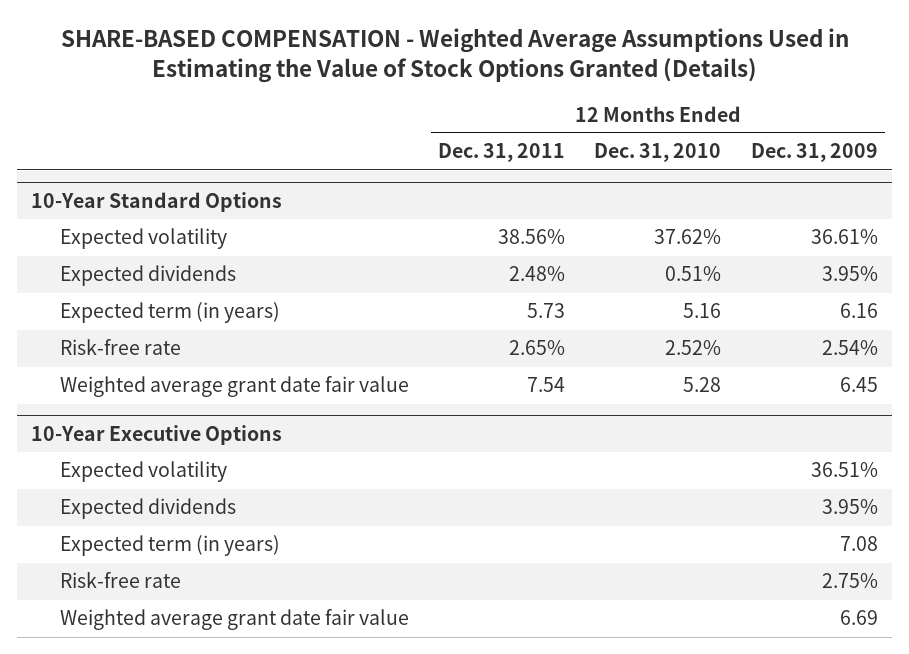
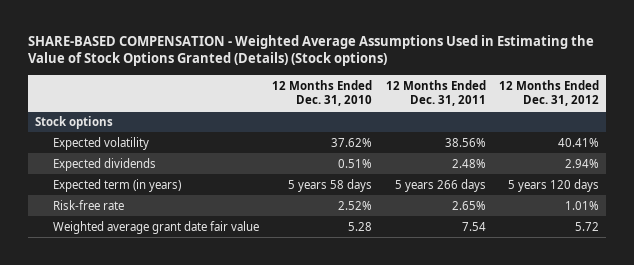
[60,27,849,83] SHARE-BASED COMPENSATION - Weighted Average Assumptions Used in Estimating the Value of Stock Options Granted (Details) -> [28,34,595,67] SHARE-BASED COMPENSATION - Weighted Average Assumptions Used in Estimating the Value of Stock Options Granted (Details) (Stock options)
[750,143,878,163] Dec. 31, 2009 -> none
none -> [498,79,599,106] 12 Months Ended Dec. 31, 2012
[31,191,283,212] 10-Year Standard Options -> [34,115,113,129] Stock options
[527,303,566,319] 5.73 -> [394,178,486,192] 5 years 266 days
[683,303,722,319] 5.16 -> [288,178,373,192] 5 years 58 days
[31,424,283,445] 10-Year Executive Options -> none
[59,461,227,483] Expected volatility -> none
[59,498,236,520] Expected dividends -> none
[59,535,280,557] Expected term (in years) -> none
[59,572,181,589] Risk-free rate -> none
[59,609,409,631] Weighted average grant date fair value -> none

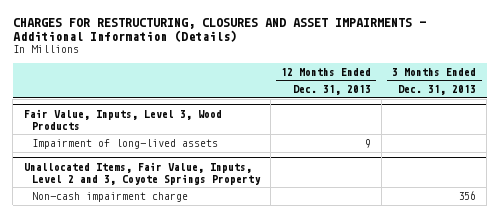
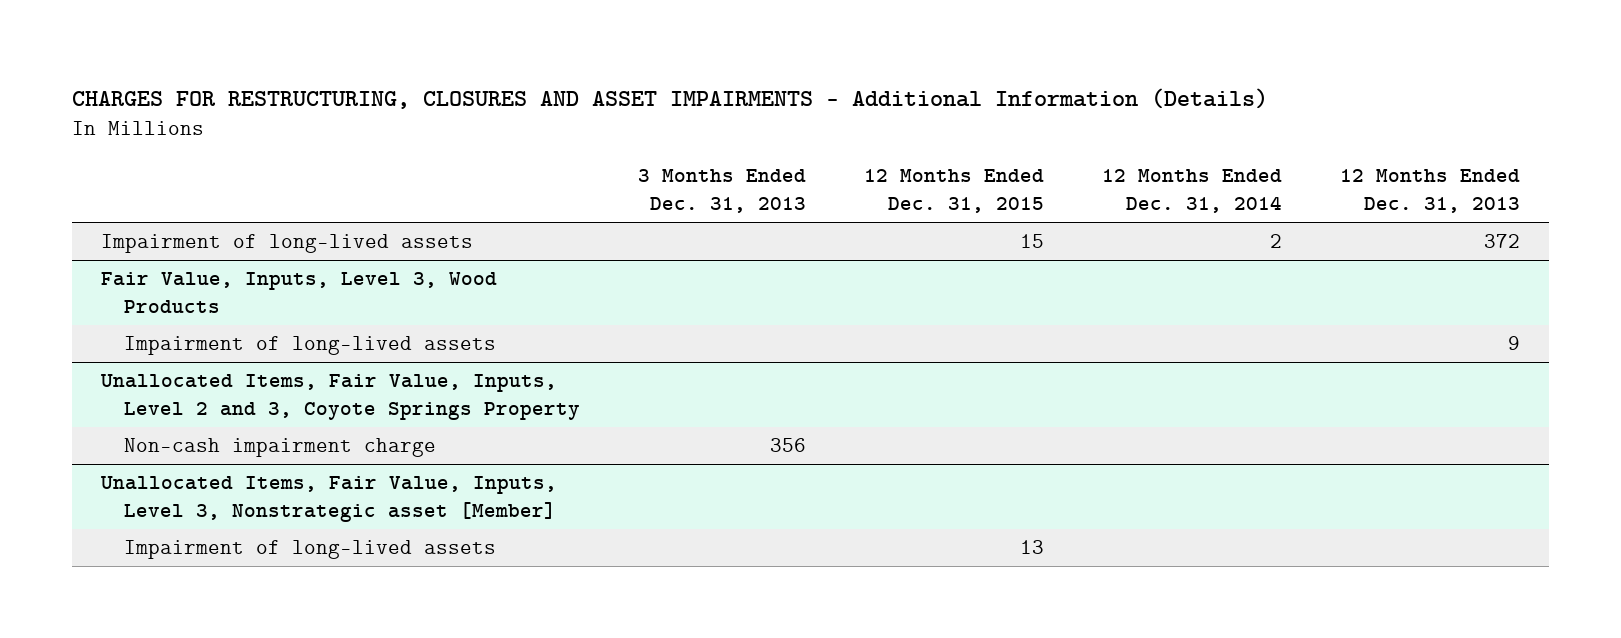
none -> [864,169,1045,214] 12 Months Ended Dec. 31, 2015
none -> [1101,169,1282,214] 12 Months Ended Dec. 31, 2014
none -> [101,233,474,253] Impairment of long-lived assets
none -> [100,475,558,523] Unallocated Items, Fair Value, Inputs, Level 3, Nonstrategic asset [Member]
none -> [124,539,497,559] Impairment of long-lived assets

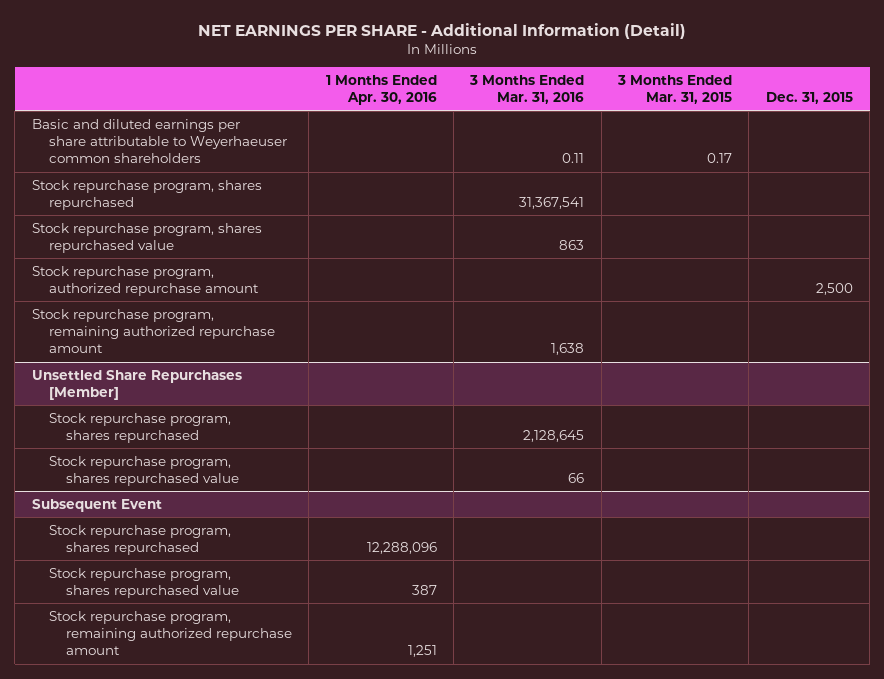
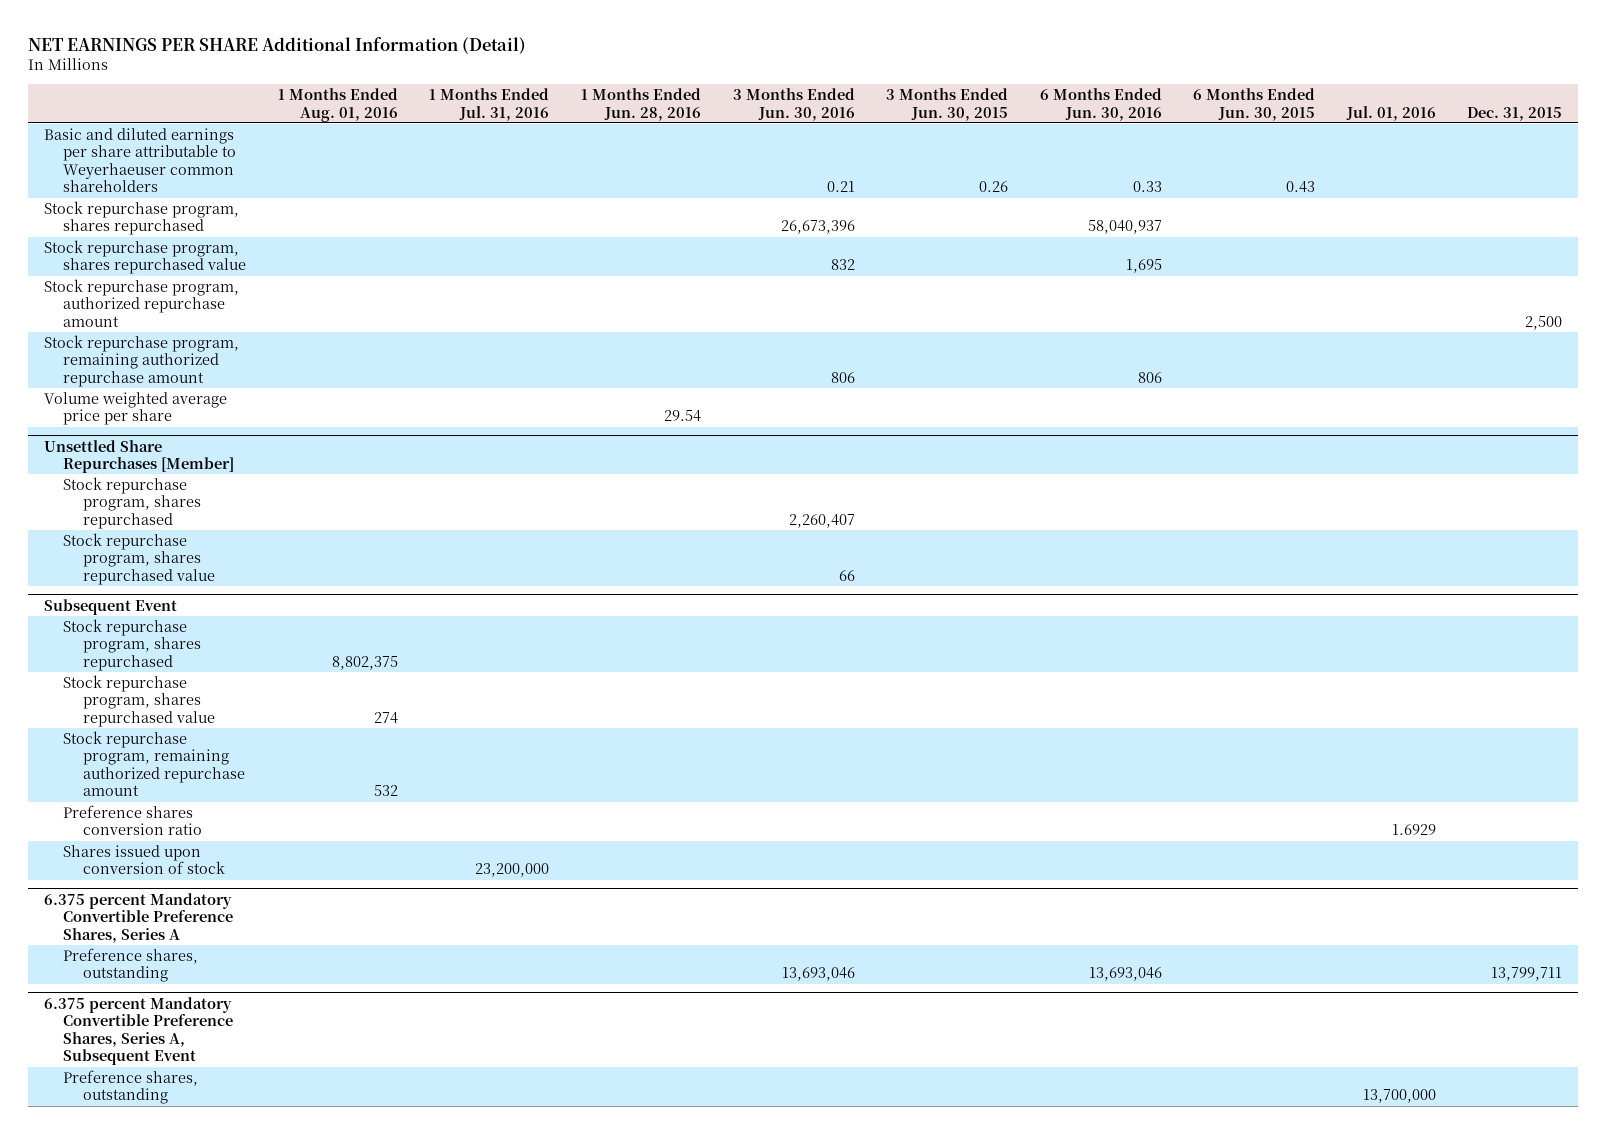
[198,22,687,39] NET EARNINGS PER SHARE - Additional Information (Detail) -> [28,36,527,54] NET EARNINGS PER SHARE Additional Information (Detail)
[325,74,437,106] 1 Months Ended Apr. 30, 2016 -> none
[469,74,585,105] 3 Months Ended Mar. 31, 2016 -> none
[617,74,733,105] 3 Months Ended Mar. 31, 2015 -> none
none -> [277,88,398,122] 1 Months Ended Aug. 01, 2016
none -> [429,88,550,121] 1 Months Ended Jul. 31, 2016
none -> [580,88,701,121] 1 Months Ended Jun. 28, 2016
none -> [732,88,855,121] 3 Months Ended Jun. 30, 2016
none -> [886,88,1009,121] 3 Months Ended Jun. 30, 2015
none -> [1039,88,1162,121] 6 Months Ended Jun. 30, 2016
none -> [1193,88,1316,121] 6 Months Ended Jun. 30, 2015
none -> [1345,105,1436,121] Jul. 01, 2016
none -> [44,391,228,426] Volume weighted average price per share
none -> [63,804,202,836] Preference shares conversion ratio
none -> [63,844,225,875] Shares issued upon conversion of stock
none -> [44,892,234,943] 6.375 percent Mandatory Convertible Preference Shares, Series A
none -> [63,947,199,983] Preference shares, outstanding
none -> [44,996,234,1066] 6.375 percent Mandatory Convertible Preference Shares, Series A, Subsequent Event
none -> [63,1069,199,1105] Preference shares, outstanding

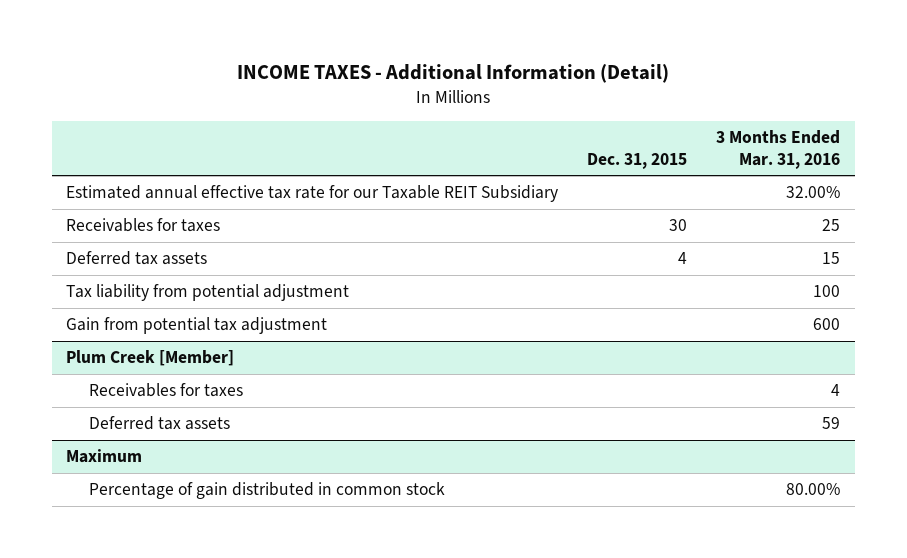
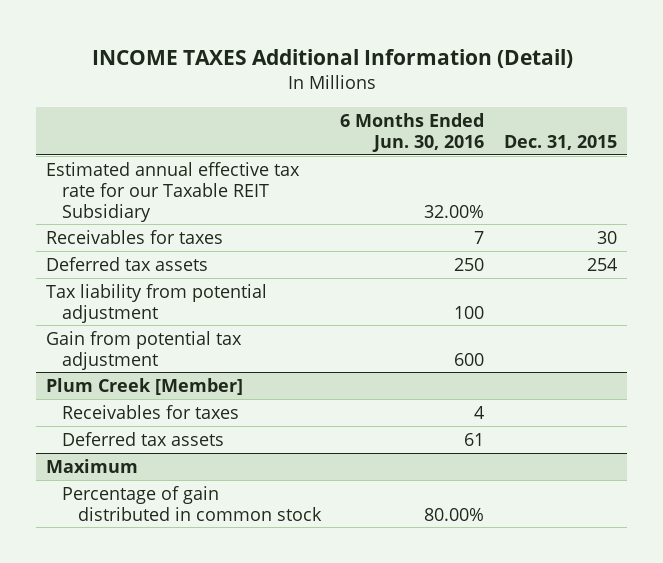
[237,64,670,84] INCOME TAXES - Additional Information (Detail) -> [91,48,573,68] INCOME TAXES Additional Information (Detail)
[716,130,841,169] 3 Months Ended Mar. 31, 2016 -> none
none -> [340,113,485,153] 6 Months Ended Jun. 30, 2016
[678,252,688,265] 4 -> [586,257,617,271] 254

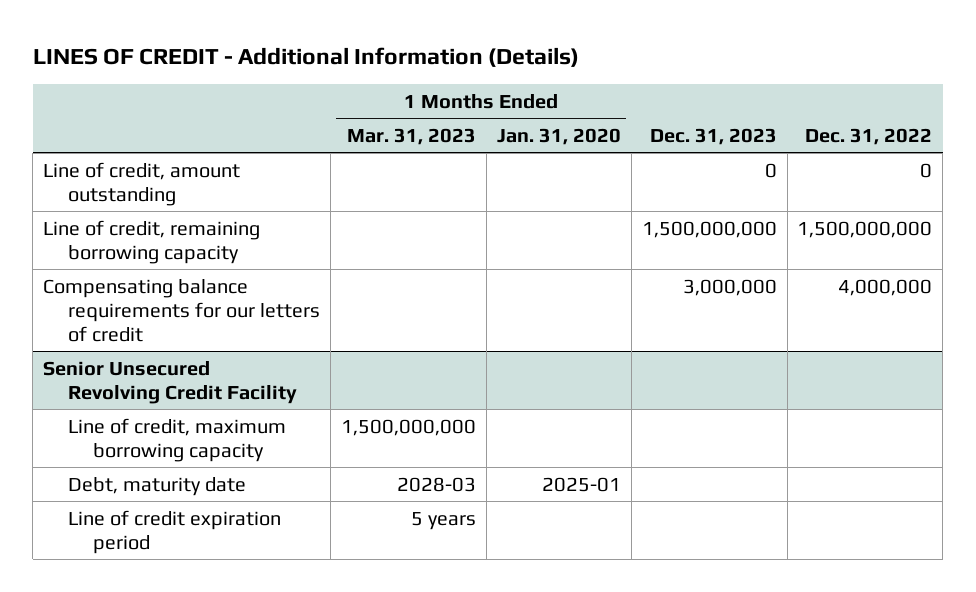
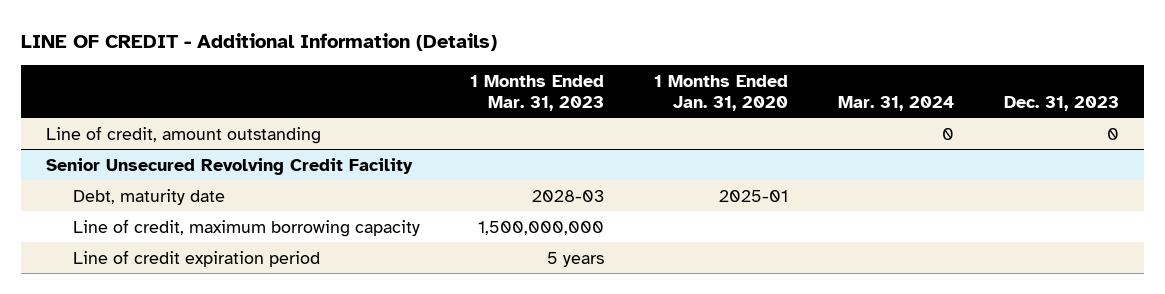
[32,46,579,67] LINES OF CREDIT - Additional Information (Details) -> [20,33,497,52] LINE OF CREDIT - Additional Information (Details)
[805,127,933,145] Dec. 31, 2022 -> none
none -> [838,95,955,111] Mar. 31, 2024
[43,219,261,264] Line of credit, remaining borrowing capacity -> none
[43,278,321,342] Compensating balance requirements for our letters of credit -> none
[68,417,287,462] Line of credit, maximum borrowing capacity -> [73,218,421,237] Line of credit, maximum borrowing capacity

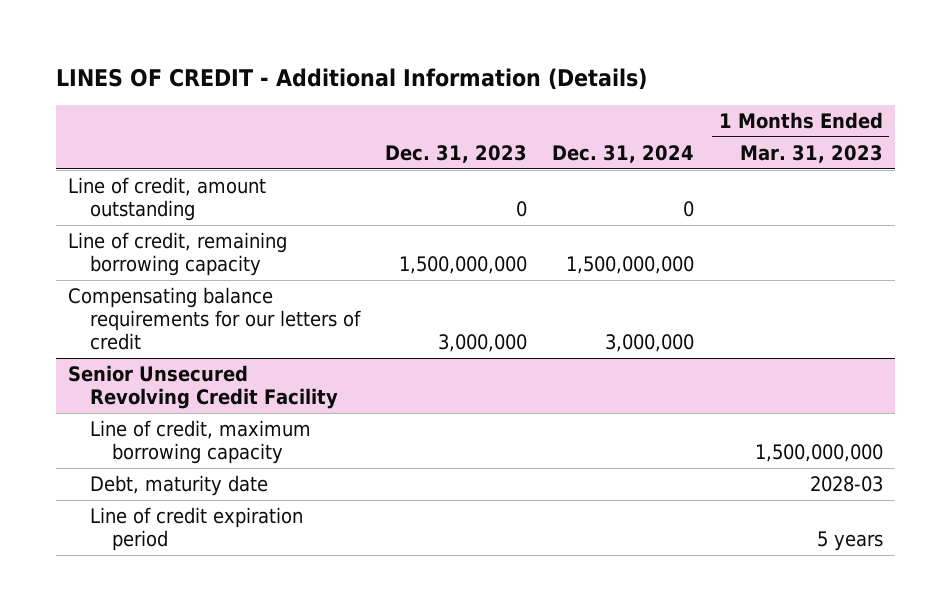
[20,33,497,52] LINE OF CREDIT - Additional Information (Details) -> [55,67,647,90] LINES OF CREDIT - Additional Information (Details)
[654,75,789,111] 1 Months Ended Jan. 31, 2020 -> none
[838,95,955,111] Mar. 31, 2024 -> none
none -> [551,144,694,163] Dec. 31, 2024
none -> [68,231,288,277] Line of credit, remaining borrowing capacity
none -> [68,286,362,351] Compensating balance requirements for our letters of credit
[73,188,226,205] Debt, maturity date -> [90,474,269,496] Debt, maturity date

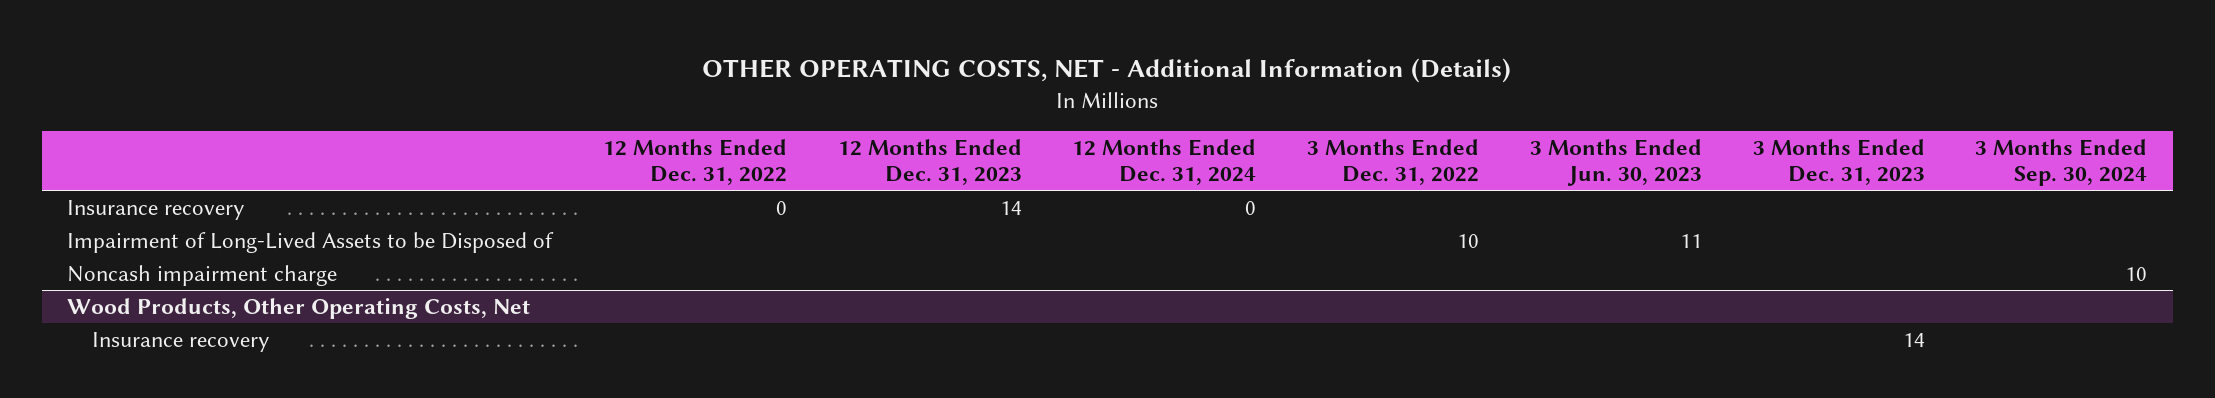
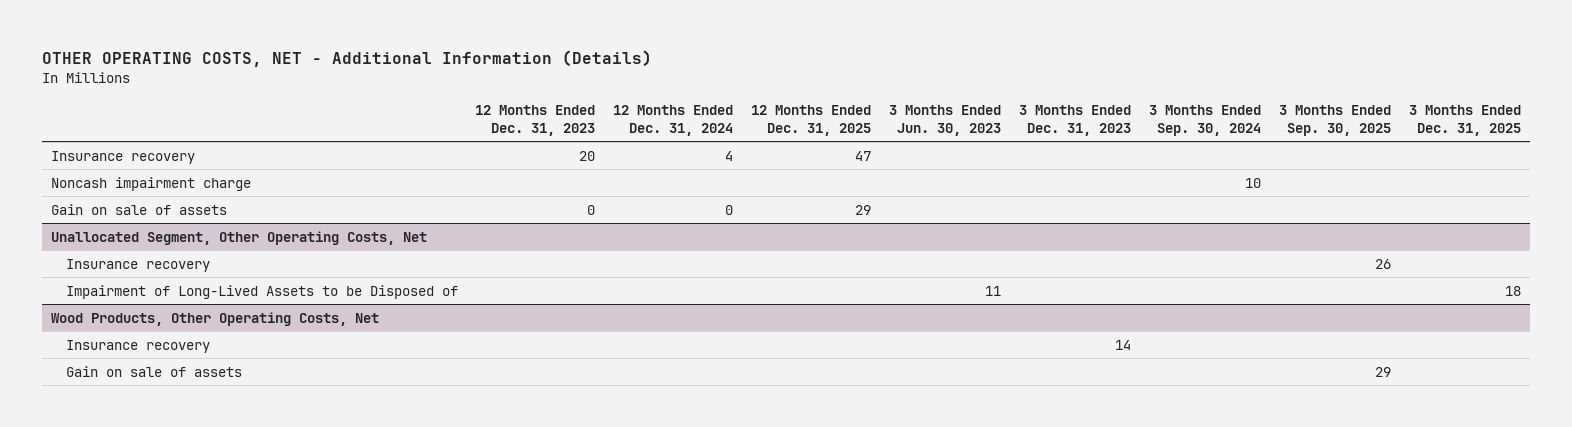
[602,138,787,186] 12 Months Ended Dec. 31, 2022 -> none
[1307,138,1480,186] 3 Months Ended Dec. 31, 2022 -> none
none -> [751,105,872,136] 12 Months Ended Dec. 31, 2025
none -> [1278,105,1391,136] 3 Months Ended Sep. 30, 2025
none -> [1408,105,1521,136] 3 Months Ended Dec. 31, 2025
[67,231,555,253] Impairment of Long-Lived Assets to be Disposed of -> none
[999,200,1022,215] 14 -> [579,150,596,161] 20
[1245,200,1257,215] 0 -> [725,150,734,161] 4
none -> [50,203,227,215] Gain on sale of assets
none -> [50,230,427,245] Unallocated Segment, Other Operating Costs, Net
none -> [65,258,210,272] Insurance recovery
none -> [65,284,458,299] Impairment of Long-Lived Assets to be Disposed of
none -> [65,365,242,377] Gain on sale of assets

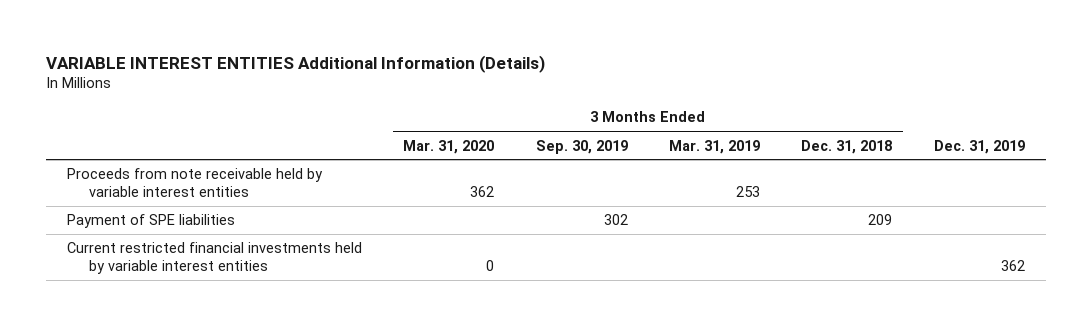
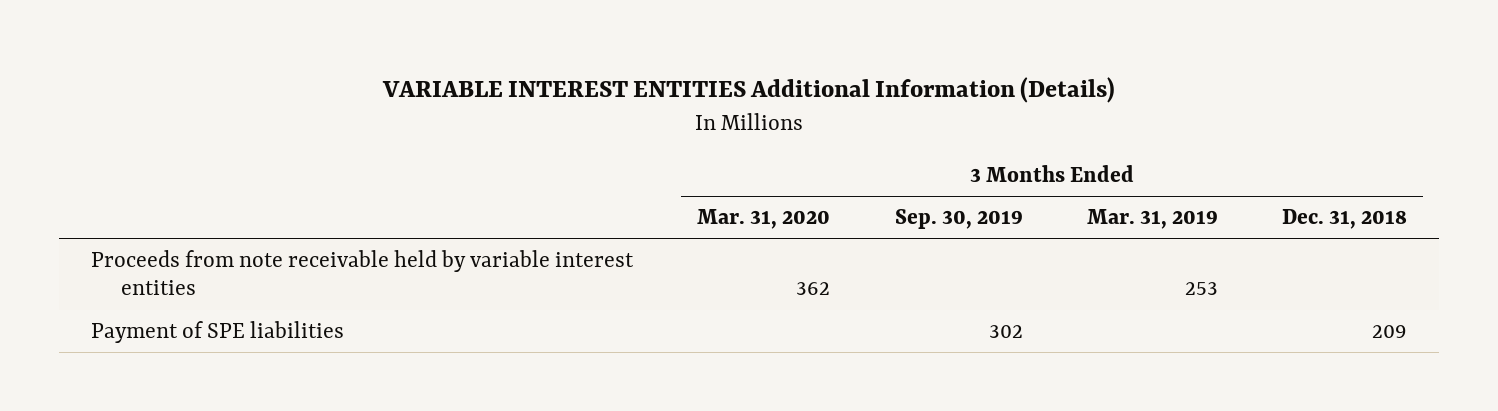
[933,139,1025,154] Dec. 31, 2019 -> none
[66,242,362,274] Current restricted financial investments held by variable interest entities -> none

